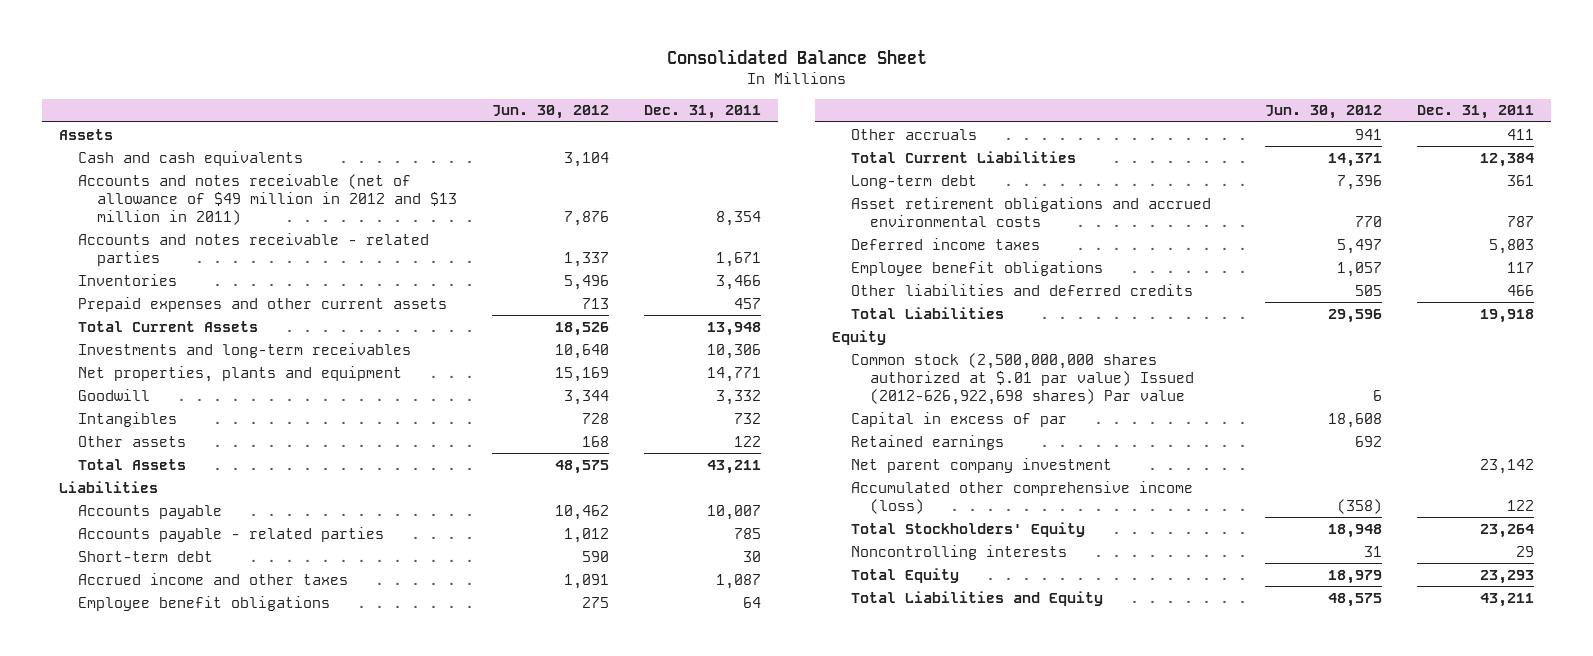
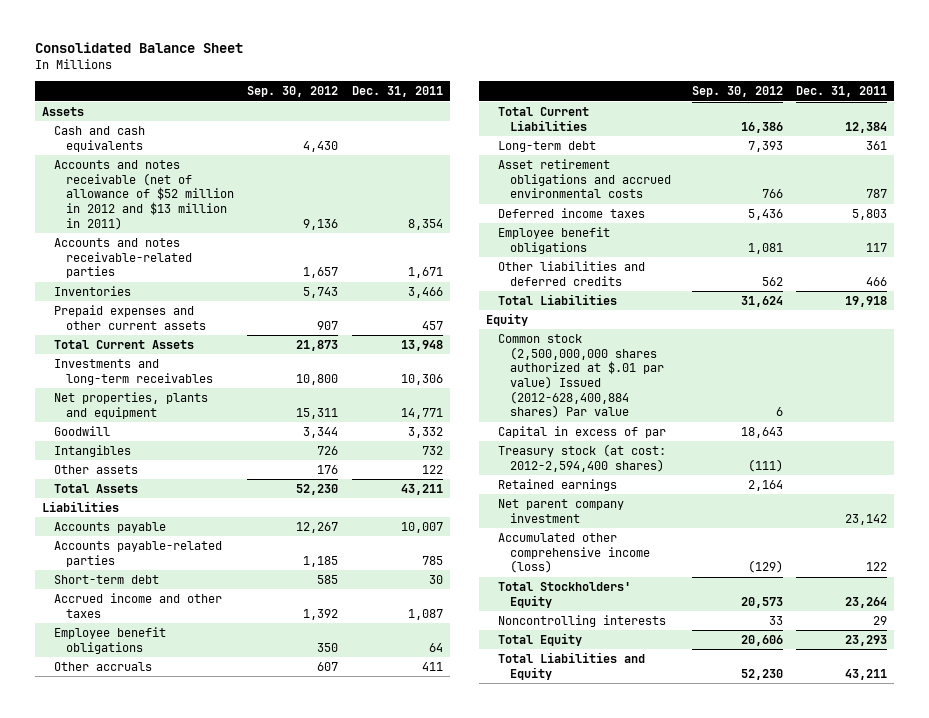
[491,105,609,120] Jun. 30, 2012 -> none
none -> [247,86,339,98] Sep. 30, 2012
[78,173,457,226] Accounts and notes receivable (net of allowance of $49 million in 2012 and $13 million in 2011) -> [53,160,234,230] Accounts and notes receivable (net of allowance of $52 million in 2012 and $13 million in 2011)
[78,232,430,266] Accounts and notes receivable - related parties -> [53,238,192,279] Accounts and notes receivable-related parties
[78,526,385,542] Accounts payable - related parties -> [53,541,222,567] Accounts payable-related parties
[850,352,1194,406] Common stock (2,500,000,000 shares authorized at $.01 par value) Issued (2012-626,922,698 shares) Par value -> [498,334,664,419] Common stock (2,500,000,000 shares authorized at $.01 par value) Issued (2012-628,400,884 shares) Par value
none -> [498,444,667,472] Treasury stock (at cost: 2012-2,594,400 shares)

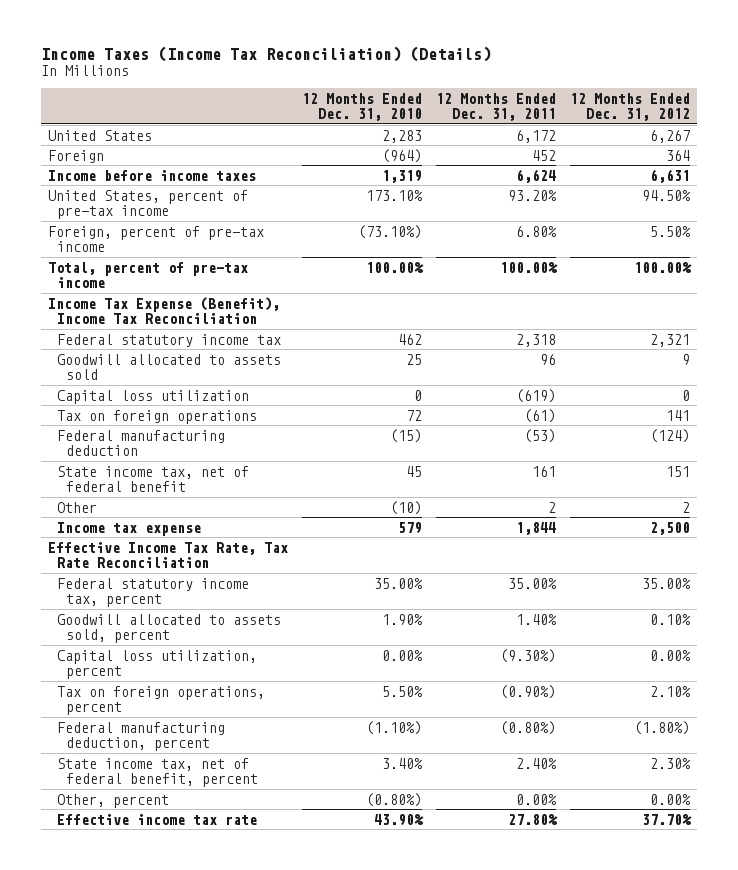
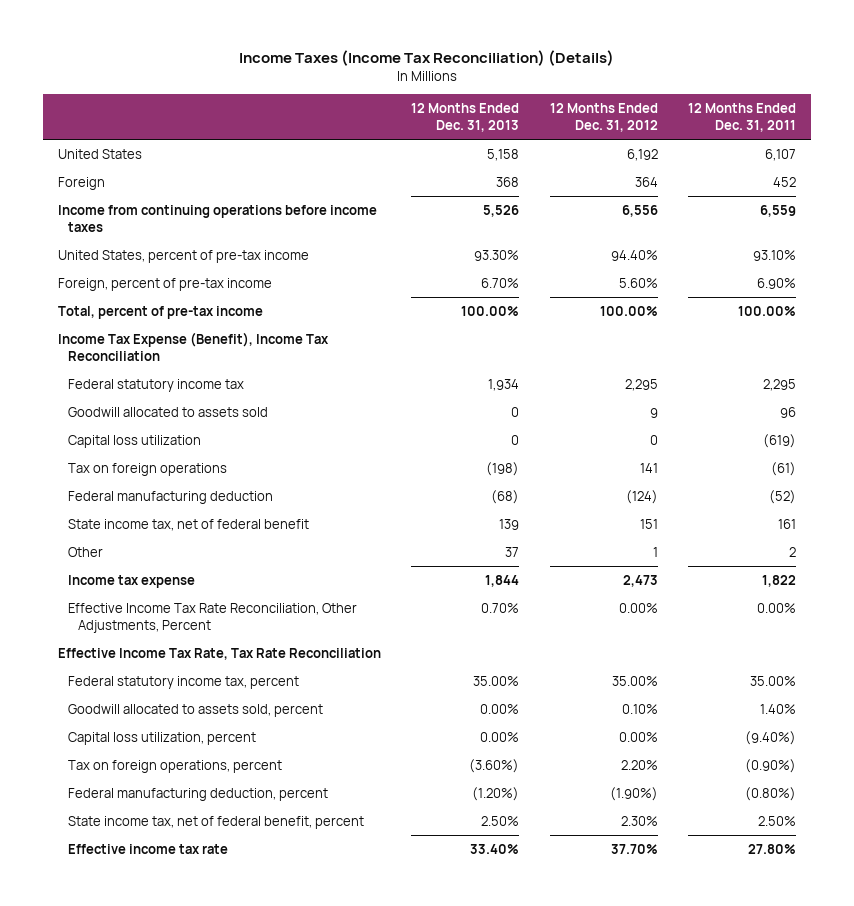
[302,92,423,122] 12 Months Ended Dec. 31, 2010 -> none
none -> [411,103,520,133] 12 Months Ended Dec. 31, 2013
[516,129,557,143] 6,172 -> [765,148,797,161] 6,107
[649,129,690,143] 6,267 -> [626,148,658,161] 6,192
[48,169,257,181] Income before income taxes -> [58,204,378,232] Income from continuing operations before income taxes
[516,168,557,183] 6,624 -> [760,204,797,217] 6,559
[649,168,690,183] 6,631 -> [621,204,658,217] 6,556
[508,189,558,201] 93.20% -> [753,249,797,261] 93.10%
[641,189,691,201] 94.50% -> [610,249,658,261] 94.40%
[516,225,558,237] 6.80% -> [757,277,797,289] 6.90%
[649,225,691,237] 5.50% -> [618,277,658,288] 5.60%
[516,333,557,347] 2,318 -> [763,378,797,391] 2,295
[649,333,690,347] 2,321 -> [624,378,658,391] 2,295
[524,428,557,443] (53) -> [769,489,797,504] (52)
[681,501,690,513] 2 -> [652,546,658,557] 1
[516,521,557,535] 1,844 -> [762,574,797,587] 1,822
[649,521,690,535] 2,500 -> [622,574,658,587] 2,473
none -> [67,602,357,633] Effective Income Tax Rate Reconciliation, Other Adjustments, Percent
[56,793,169,808] Other, percent -> none
[500,648,557,663] (9.30%) -> [745,730,797,745] (9.40%)
[649,685,691,697] 2.10% -> [620,759,658,770] 2.20%
[633,720,690,735] (1.80%) -> [609,786,658,801] (1.90%)
[516,757,558,769] 2.40% -> [758,815,797,826] 2.50%

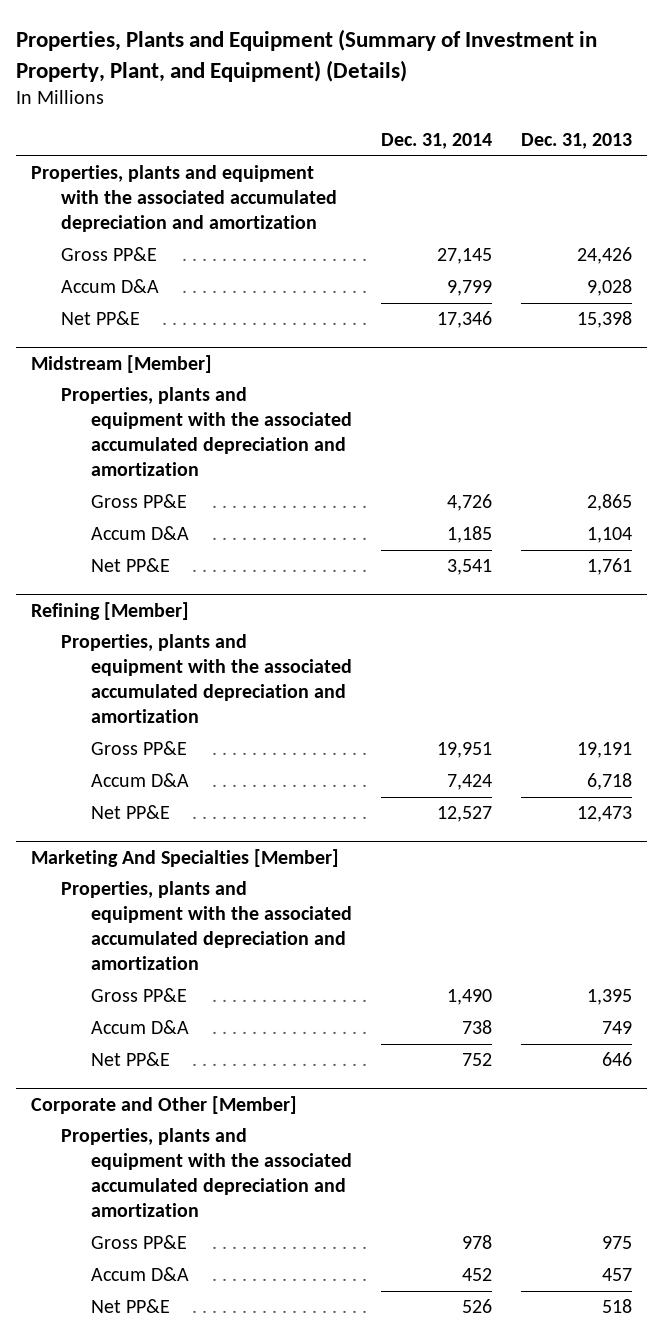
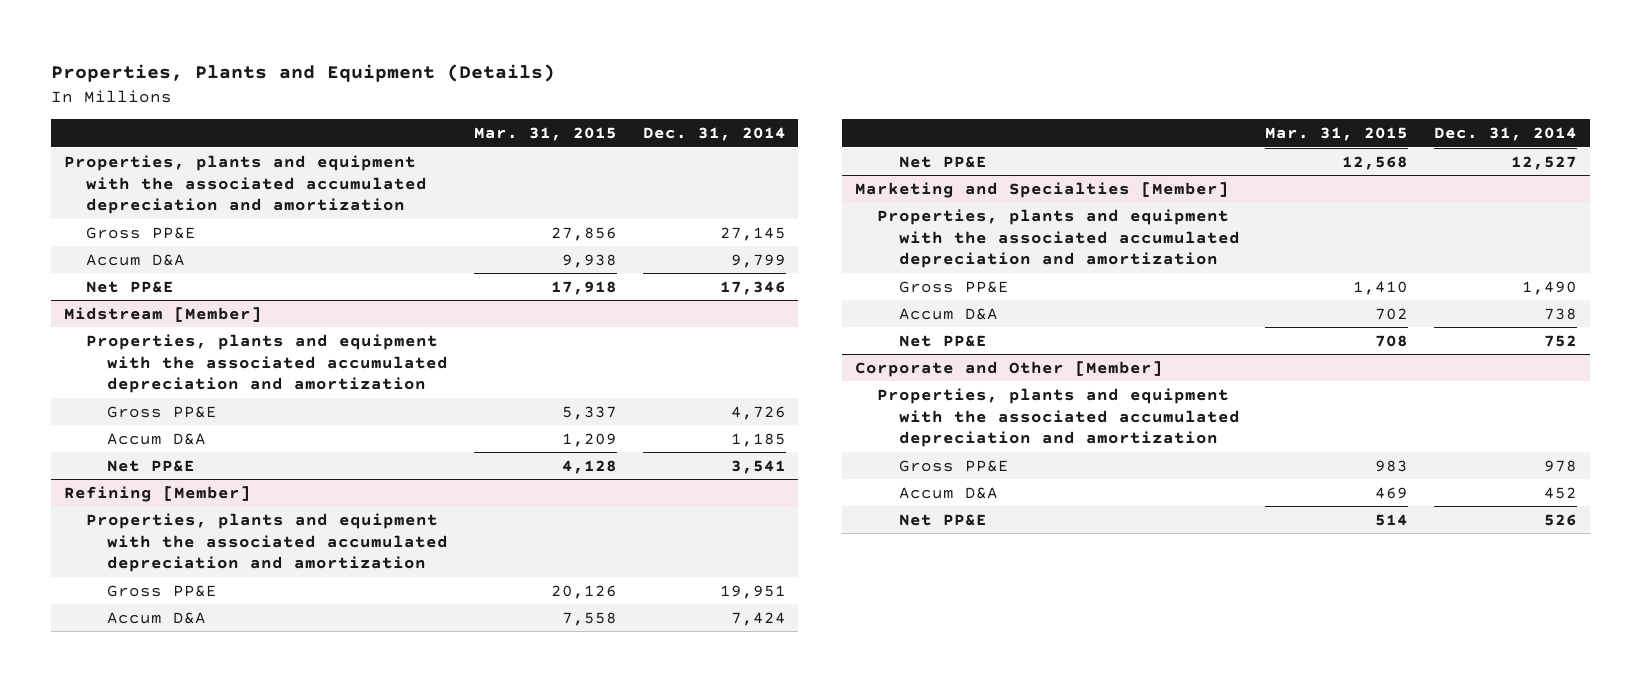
[16,28,598,82] Properties, Plants and Equipment (Summary of Investment in Property, Plant, and Equipment) (Details) -> [51,64,556,83] Properties, Plants and Equipment (Details)
[521,133,633,150] Dec. 31, 2013 -> none
none -> [473,127,617,142] Mar. 31, 2015
[30,848,339,867] Marketing And Specialties [Member] -> [854,181,1229,198] Marketing and Specialties [Member]

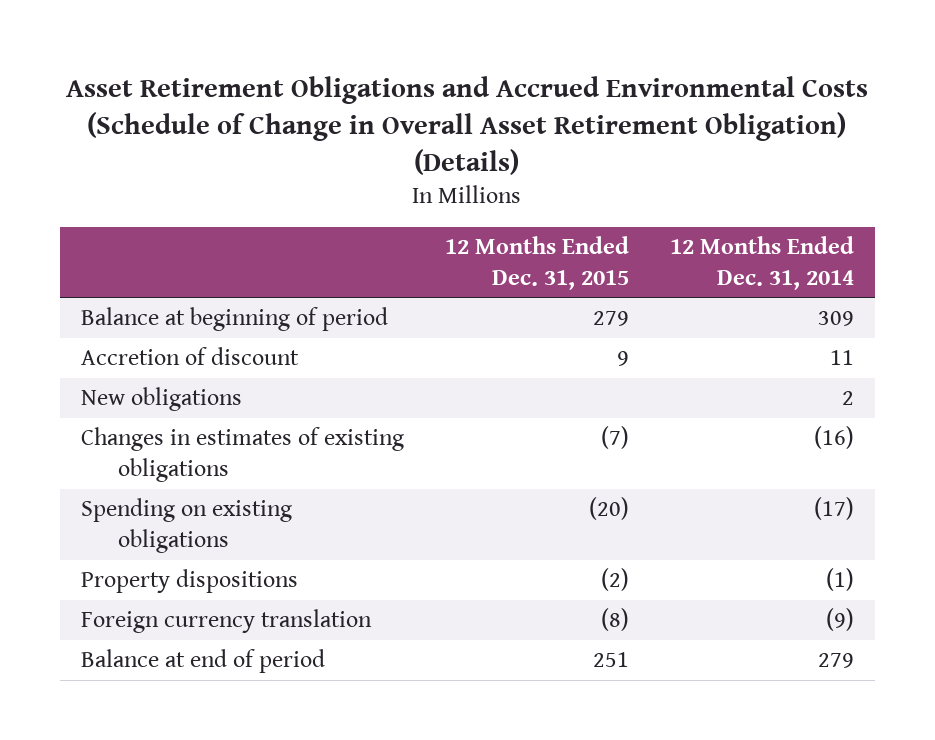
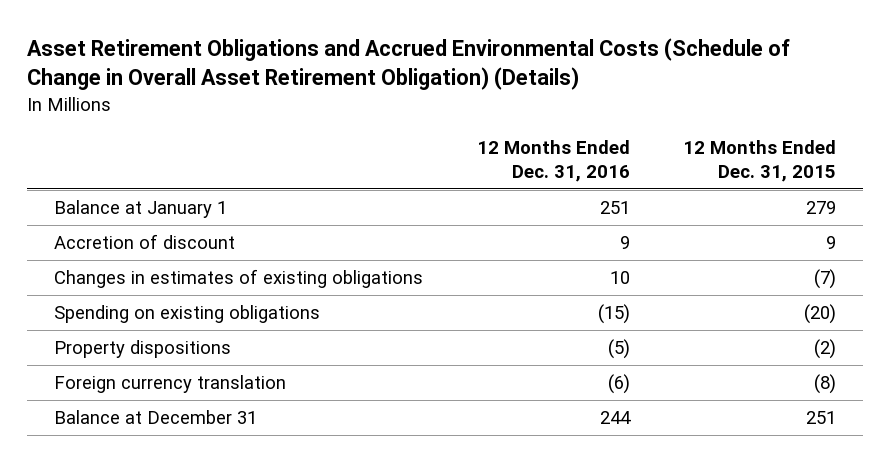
[669,236,854,290] 12 Months Ended Dec. 31, 2014 -> none
none -> [476,139,630,182] 12 Months Ended Dec. 31, 2016
[80,307,388,332] Balance at beginning of period -> [54,200,228,219] Balance at January 1
[80,387,242,412] New obligations -> none
[80,649,325,674] Balance at end of period -> [54,410,258,425] Balance at December 31

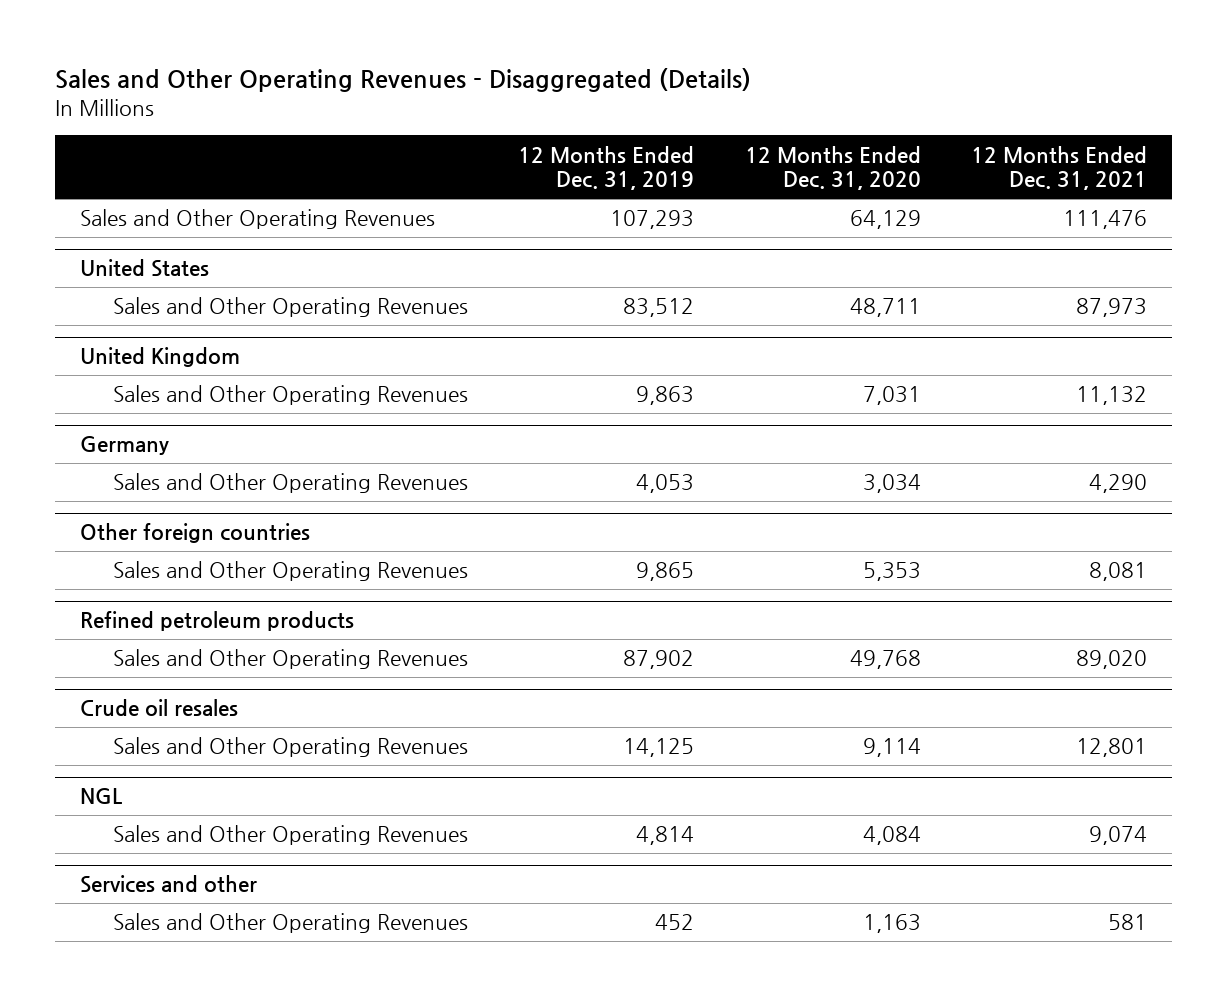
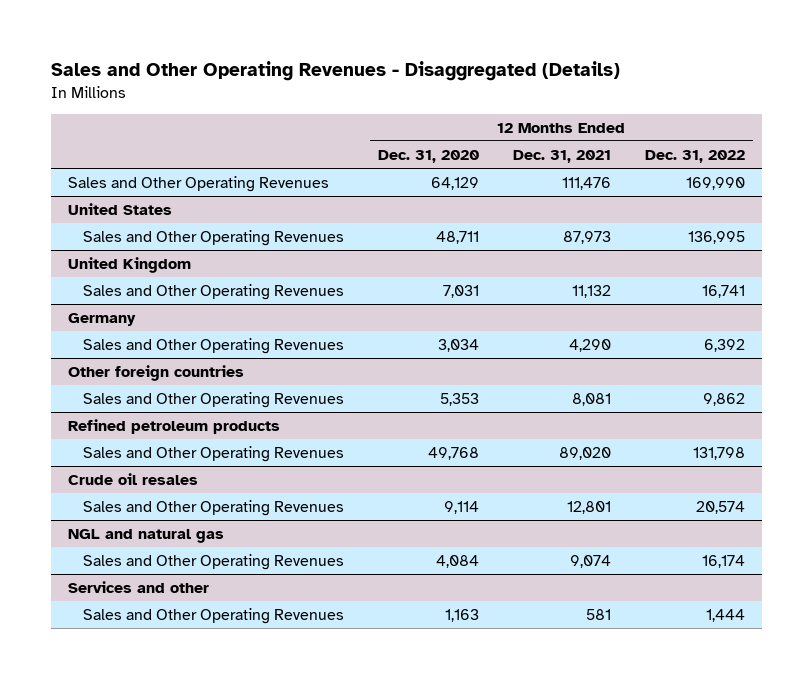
[518,145,695,191] 12 Months Ended Dec. 31, 2019 -> none
none -> [644,150,745,164] Dec. 31, 2022
[80,788,123,805] NGL -> [67,529,224,544] NGL and natural gas

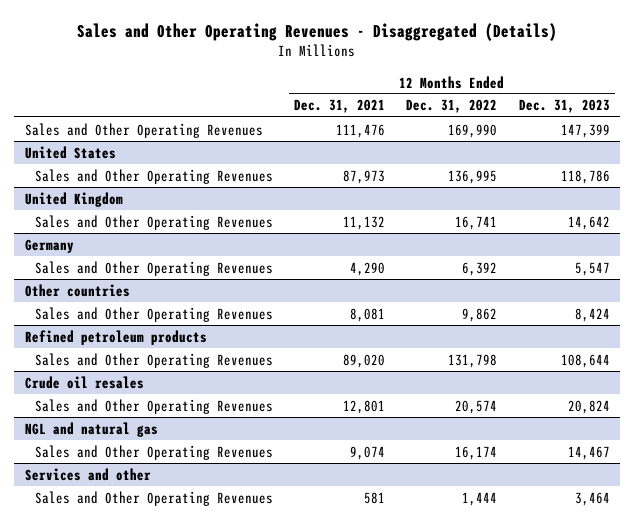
[378,150,480,164] Dec. 31, 2020 -> none
none -> [518,99,610,114] Dec. 31, 2023
[67,365,244,382] Other foreign countries -> [24,283,130,297] Other countries

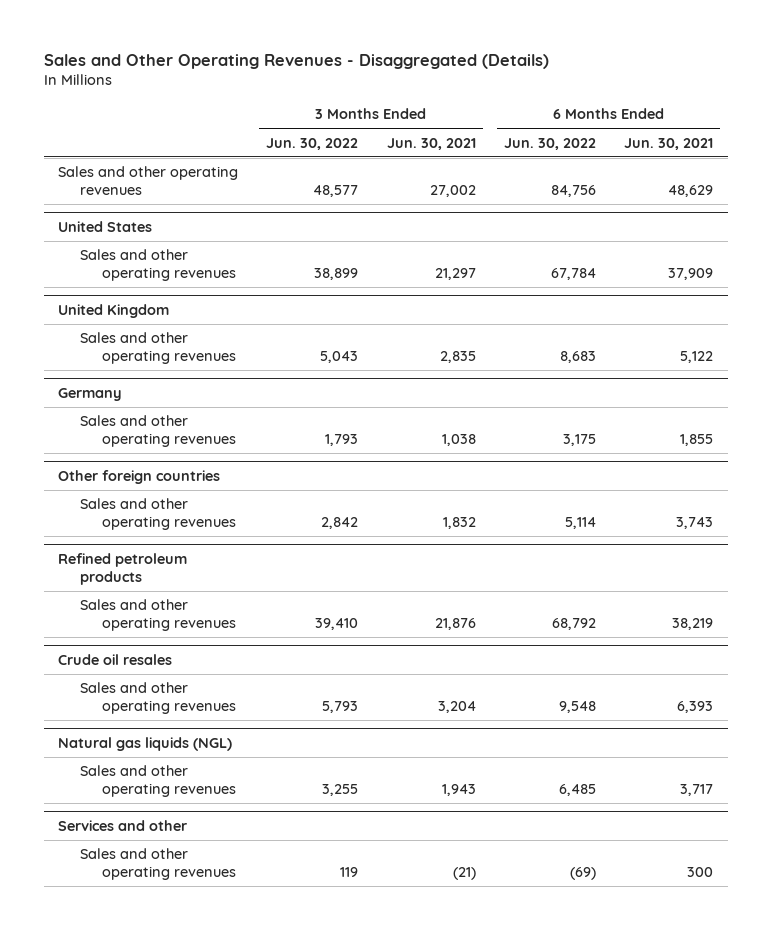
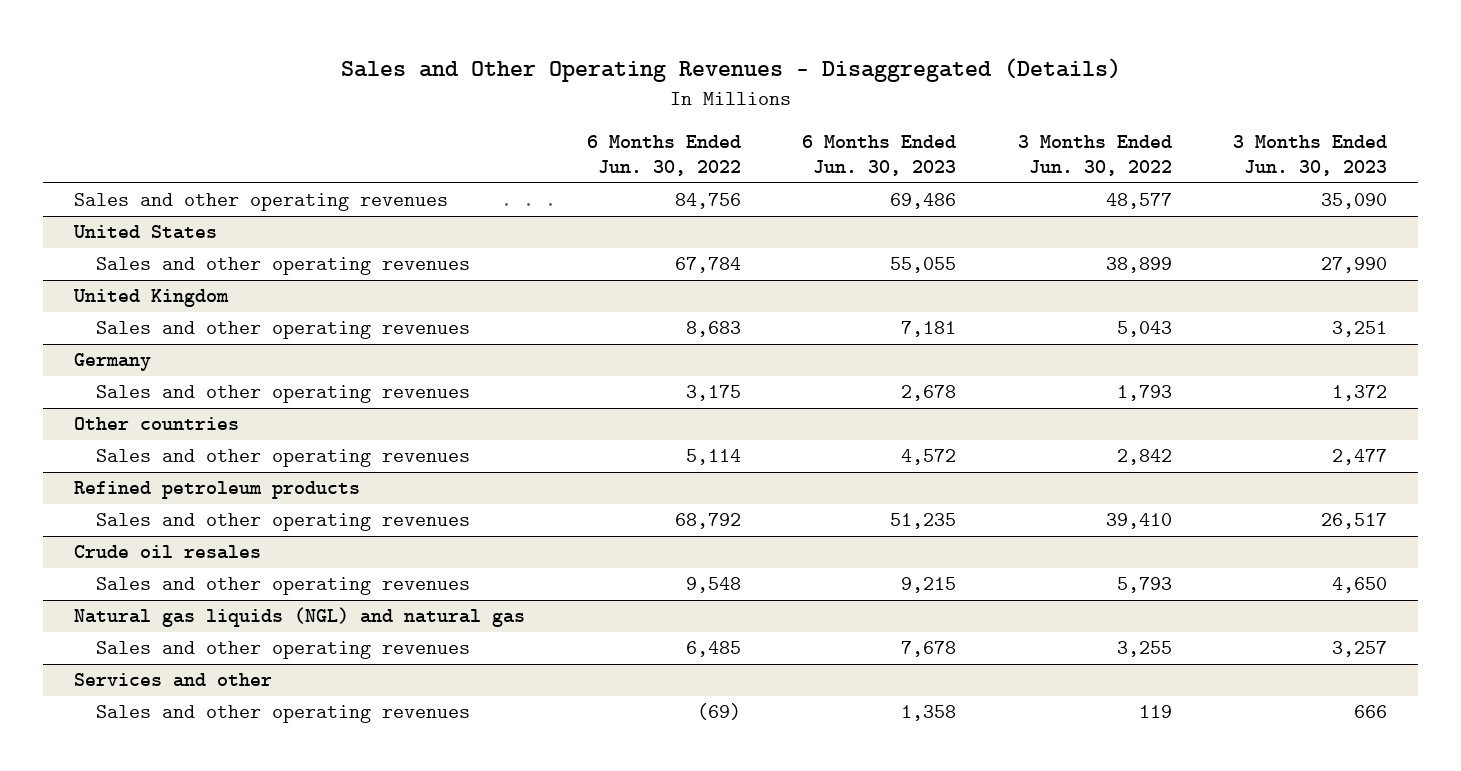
[386,137,476,150] Jun. 30, 2021 -> none
[624,137,714,150] Jun. 30, 2021 -> none
none -> [802,135,957,177] 6 Months Ended Jun. 30, 2023
none -> [1232,135,1387,177] 3 Months Ended Jun. 30, 2023
[58,470,221,485] Other foreign countries -> [74,417,240,431] Other countries
[58,737,233,752] Natural gas liquids (NGL) -> [74,607,526,628] Natural gas liquids (NGL) and natural gas

